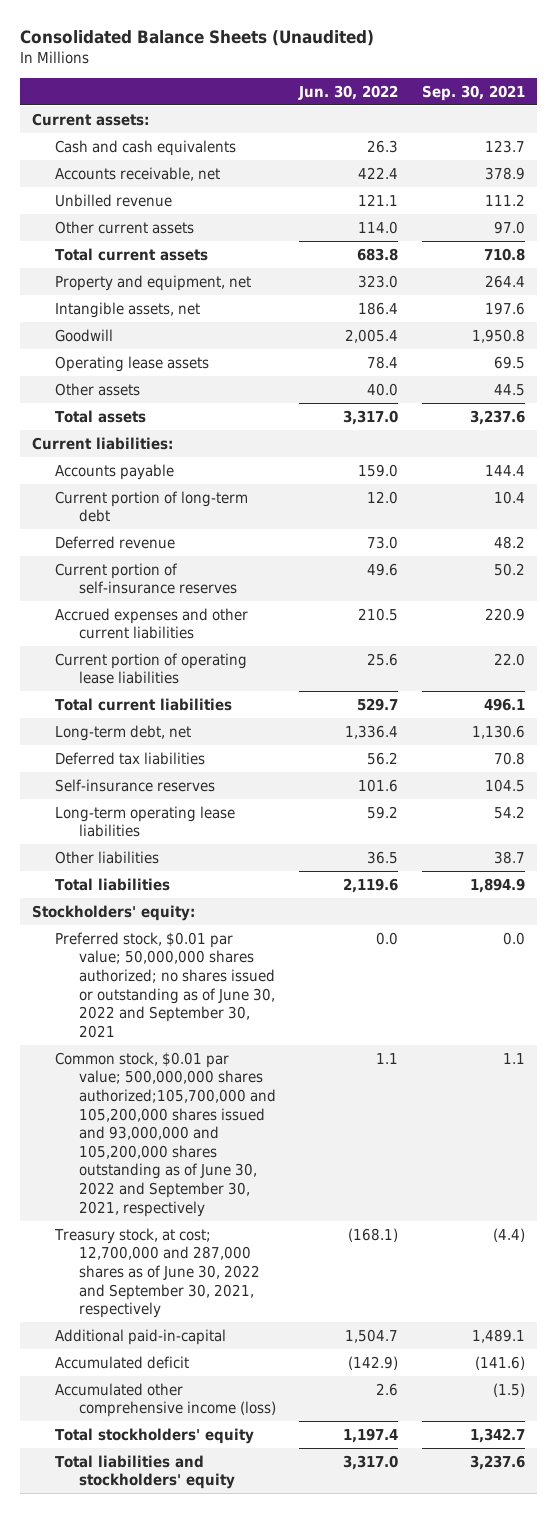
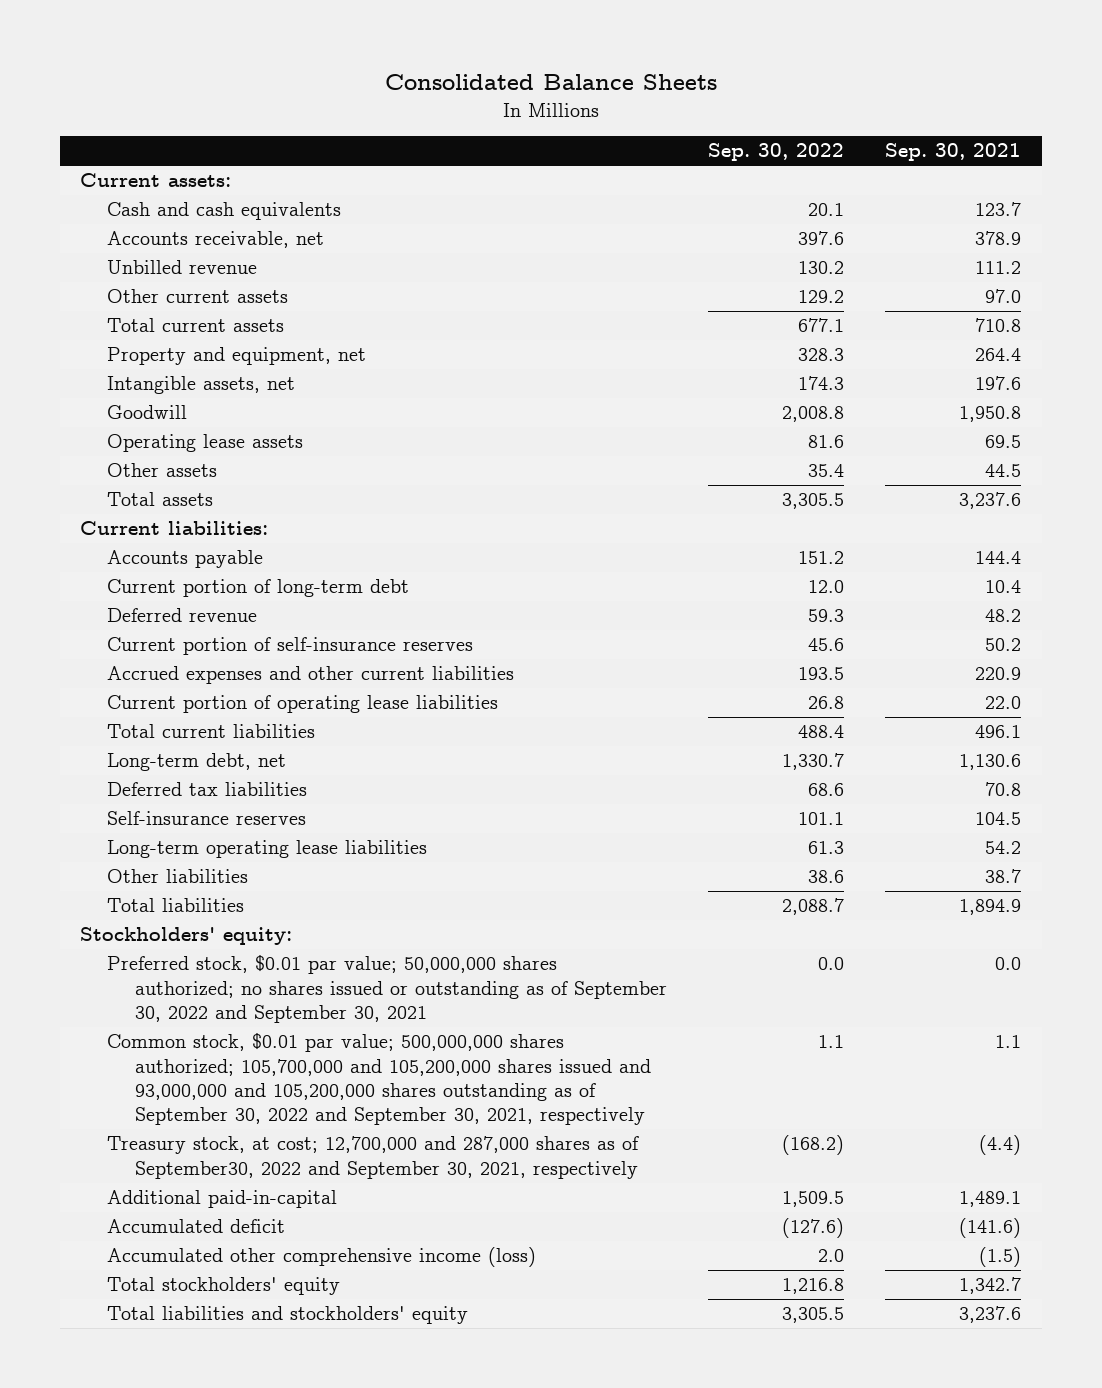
[19,30,374,47] Consolidated Balance Sheets (Unaudited) -> [384,74,717,91] Consolidated Balance Sheets
[298,84,399,100] Jun. 30, 2022 -> none
none -> [707,143,844,162] Sep. 30, 2022
[55,931,275,1038] Preferred stock, $0.01 par value; 50,000,000 shares authorized; no shares issued or outstanding as of June 30, 2022 and September 30, 2021 -> [107,955,667,1024] Preferred stock, $0.01 par value; 50,000,000 shares authorized; no shares issued or outstanding as of September 30, 2022 and September 30, 2021
[55,1051,276,1217] Common stock, $0.01 par value; 500,000,000 shares authorized;105,700,000 and 105,200,000 shares issued and 93,000,000 and 105,200,000 shares outstanding as of June 30, 2022 and September 30, 2021, respectively -> [107,1033,651,1126] Common stock, $0.01 par value; 500,000,000 shares authorized; 105,700,000 and 105,200,000 shares issued and 93,000,000 and 105,200,000 shares outstanding as of September 30, 2022 and September 30, 2021, respectively
[54,1227,260,1319] Treasury stock, at cost; 12,700,000 and 287,000 shares as of June 30, 2022 and September 30, 2021, respectively -> [107,1136,640,1179] Treasury stock, at cost; 12,700,000 and 287,000 shares as of September30, 2022 and September 30, 2021, respectively

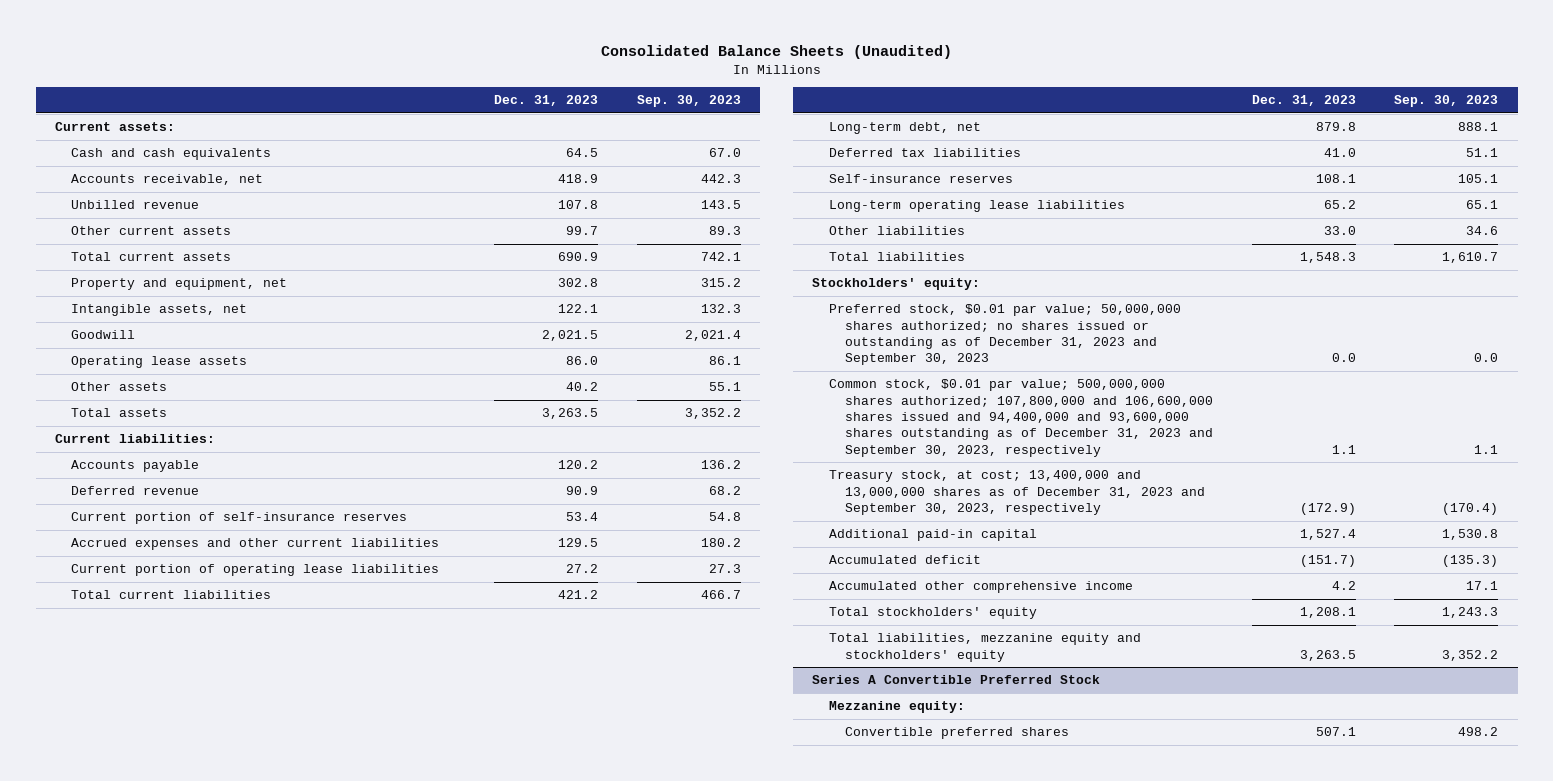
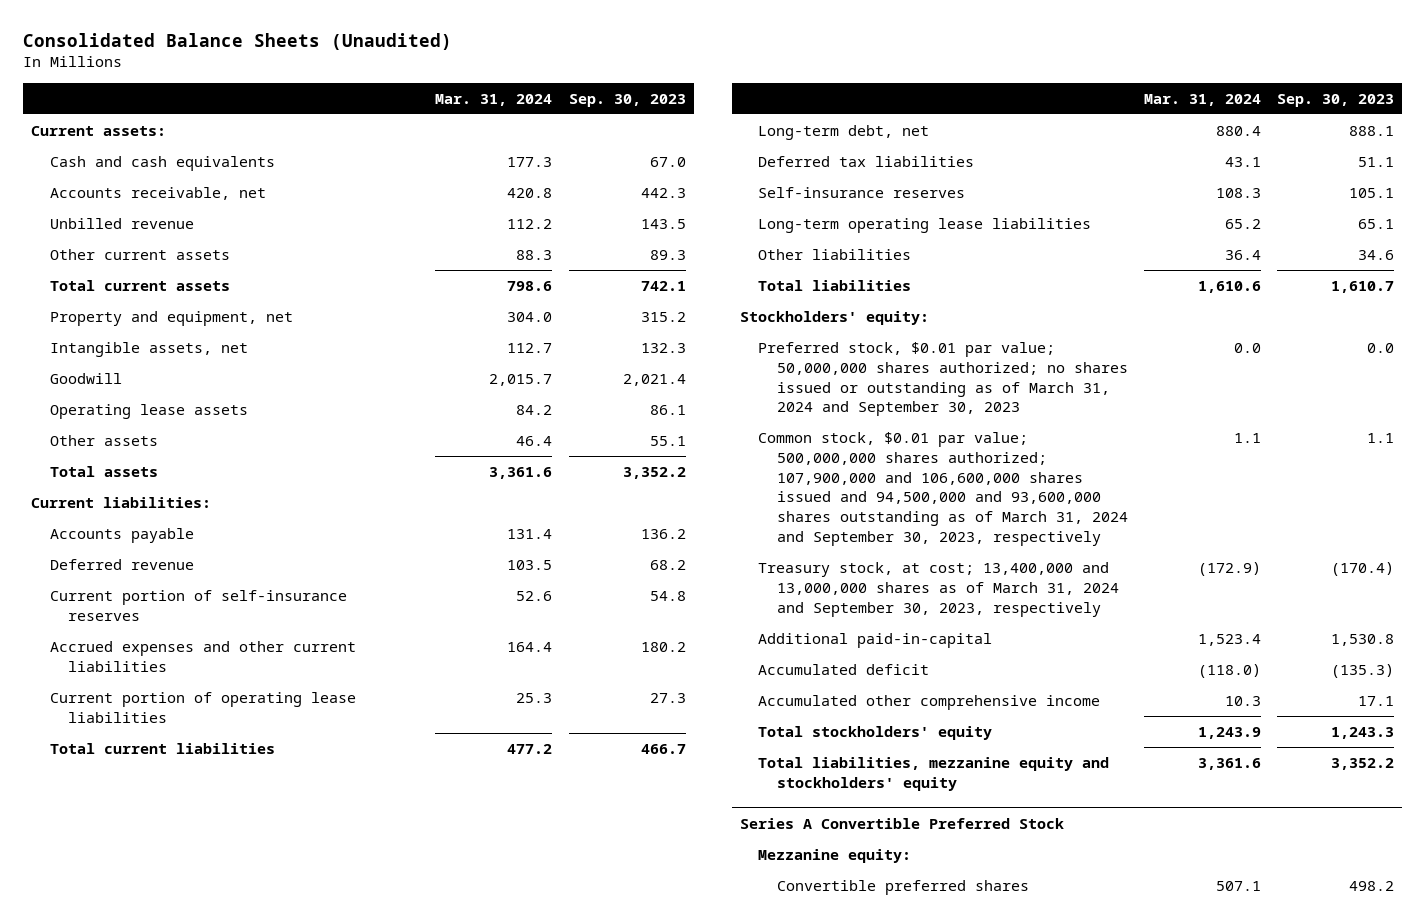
[494,95,599,107] Dec. 31, 2023 -> none
none -> [435,93,553,106] Mar. 31, 2024
[828,304,1181,366] Preferred stock, $0.01 par value; 50,000,000 shares authorized; no shares issued or outstanding as of December 31, 2023 and September 30, 2023 -> [758,342,1128,417] Preferred stock, $0.01 par value; 50,000,000 shares authorized; no shares issued or outstanding as of March 31, 2024 and September 30, 2023
[828,379,1214,457] Common stock, $0.01 par value; 500,000,000 shares authorized; 107,800,000 and 106,600,000 shares issued and 94,400,000 and 93,600,000 shares outstanding as of December 31, 2023 and September 30, 2023, respectively -> [758,432,1128,546] Common stock, $0.01 par value; 500,000,000 shares authorized; 107,900,000 and 106,600,000 shares issued and 94,500,000 and 93,600,000 shares outstanding as of March 31, 2024 and September 30, 2023, respectively
[828,470,1206,516] Treasury stock, at cost; 13,400,000 and 13,000,000 shares as of December 31, 2023 and September 30, 2023, respectively -> [758,562,1119,617] Treasury stock, at cost; 13,400,000 and 13,000,000 shares as of March 31, 2024 and September 30, 2023, respectively
[828,529,1037,542] Additional paid-in capital -> [758,633,993,649] Additional paid-in-capital

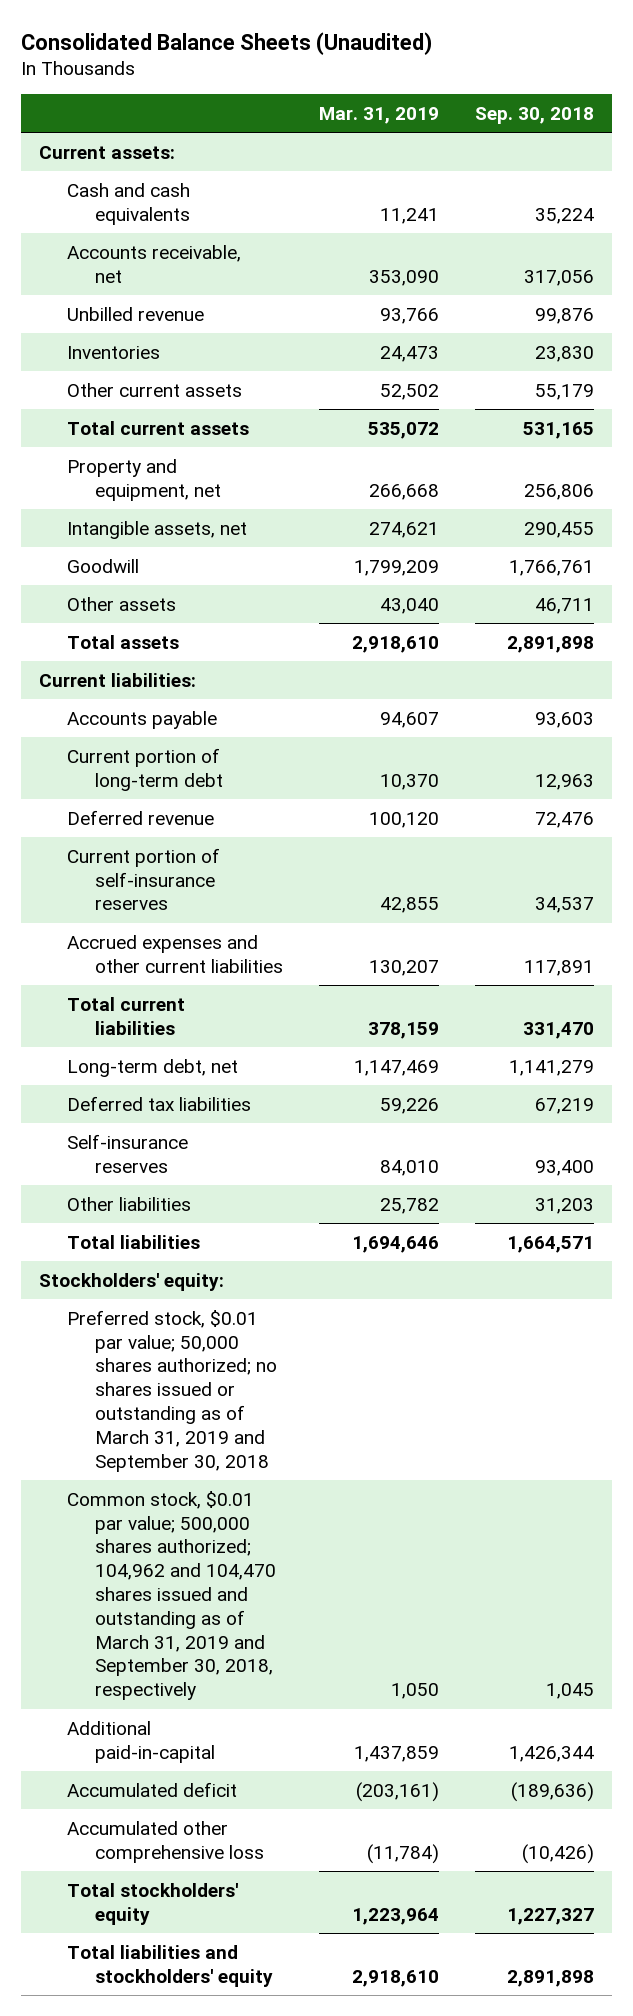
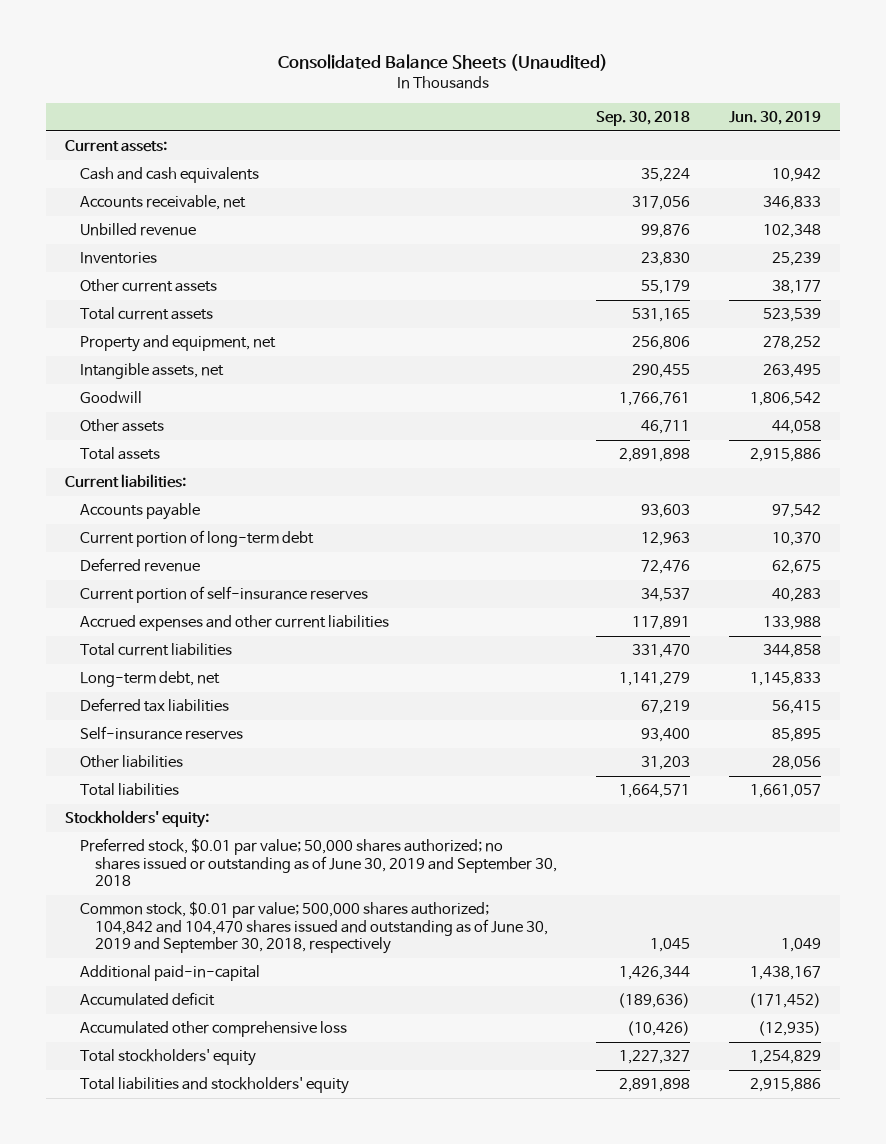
[318,106,439,124] Mar. 31, 2019 -> none
none -> [728,111,821,126] Jun. 30, 2019
[66,1309,277,1472] Preferred stock, $0.01 par value; 50,000 shares authorized; no shares issued or outstanding as of March 31, 2019 and September 30, 2018 -> [79,838,557,886] Preferred stock, $0.01 par value; 50,000 shares authorized; no shares issued or outstanding as of June 30, 2019 and September 30, 2018
[66,1490,276,1701] Common stock, $0.01 par value; 500,000 shares authorized; 104,962 and 104,470 shares issued and outstanding as of March 31, 2019 and September 30, 2018, respectively -> [79,901,548,954] Common stock, $0.01 par value; 500,000 shares authorized; 104,842 and 104,470 shares issued and outstanding as of June 30, 2019 and September 30, 2018, respectively

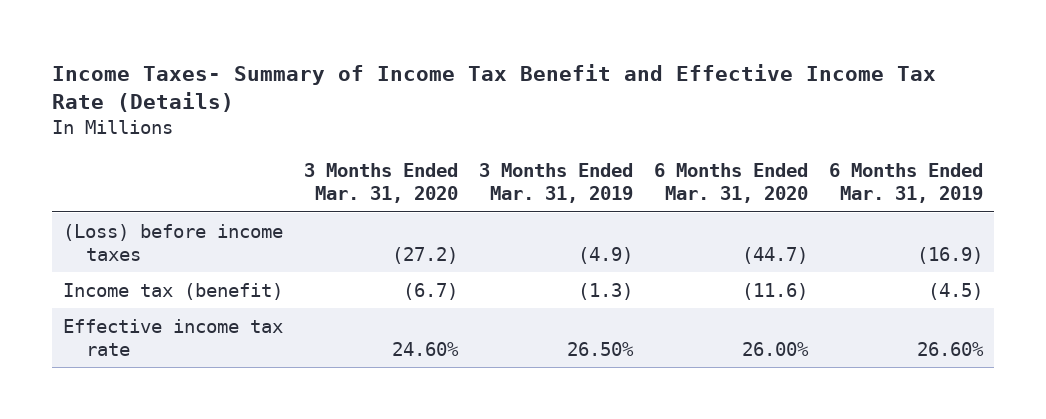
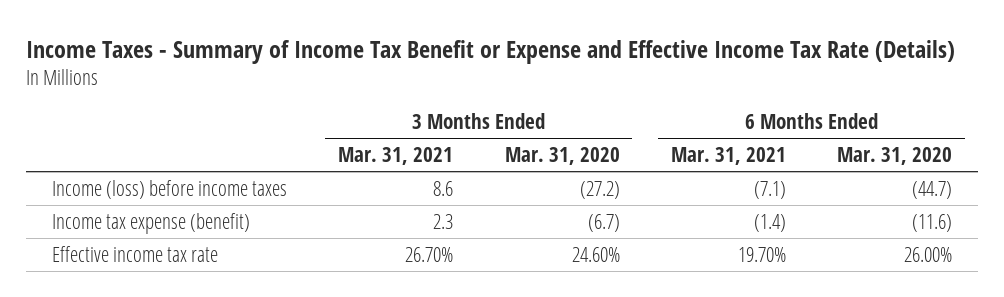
[52,63,937,113] Income Taxes- Summary of Income Tax Benefit and Effective Income Tax Rate (Details) -> [26,39,956,64] Income Taxes - Summary of Income Tax Benefit or Expense and Effective Income Tax Rate (Details)
[478,163,633,204] 3 Months Ended Mar. 31, 2019 -> none
[829,163,984,204] 6 Months Ended Mar. 31, 2019 -> none
none -> [338,146,454,165] Mar. 31, 2021
none -> [671,146,787,165] Mar. 31, 2021
[62,223,283,261] (Loss) before income taxes -> [51,179,287,199] Income (loss) before income taxes
[62,282,283,300] Income tax (benefit) -> [51,212,250,234] Income tax expense (benefit)

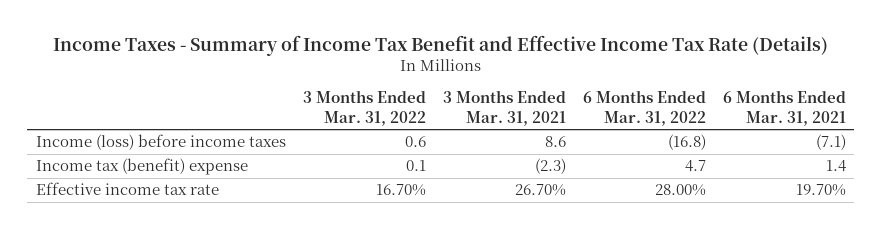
[26,39,956,64] Income Taxes - Summary of Income Tax Benefit or Expense and Effective Income Tax Rate (Details) -> [52,34,828,56] Income Taxes - Summary of Income Tax Benefit and Effective Income Tax Rate (Details)
[504,146,620,165] Mar. 31, 2020 -> none
[837,146,953,165] Mar. 31, 2020 -> none
none -> [302,90,426,126] 3 Months Ended Mar. 31, 2022
none -> [582,90,706,126] 6 Months Ended Mar. 31, 2022
[51,212,250,234] Income tax expense (benefit) -> [35,158,248,176] Income tax (benefit) expense
[433,213,454,229] 2.3 -> [534,158,566,175] (2.3)
[754,213,787,232] (1.4) -> [825,160,846,173] 1.4

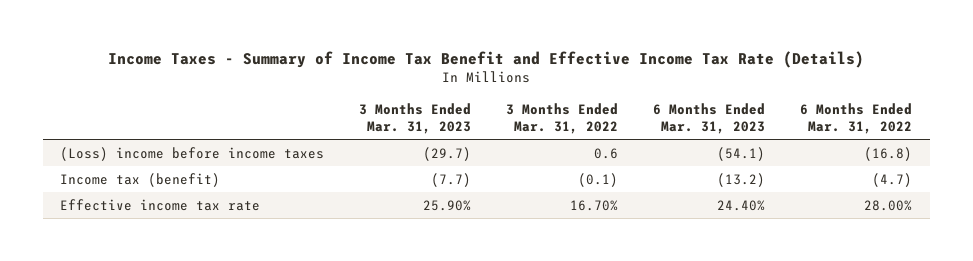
[442,90,566,126] 3 Months Ended Mar. 31, 2021 -> none
[722,90,846,126] 6 Months Ended Mar. 31, 2021 -> none
none -> [359,102,472,135] 3 Months Ended Mar. 31, 2023
none -> [653,102,766,135] 6 Months Ended Mar. 31, 2023
[35,134,286,151] Income (loss) before income taxes -> [60,146,325,161] (Loss) income before income taxes
[35,158,248,176] Income tax (benefit) expense -> [60,172,221,187] Income tax (benefit)
[405,160,426,172] 0.1 -> [578,172,619,187] (0.1)
[684,160,706,173] 4.7 -> [872,172,913,187] (4.7)

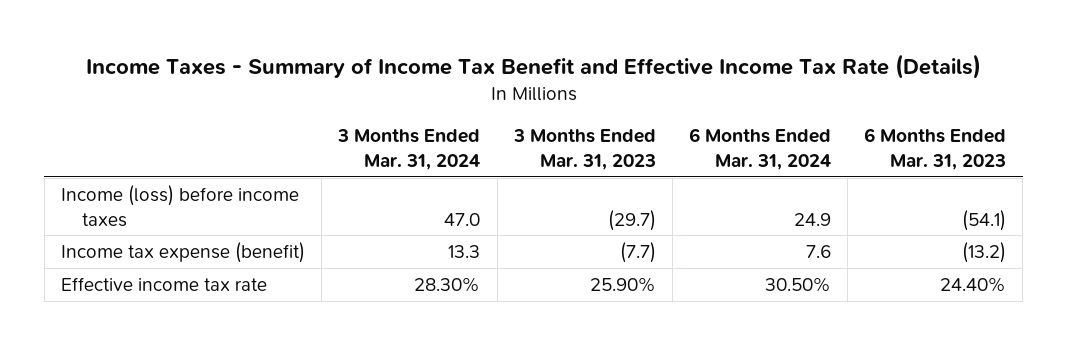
[506,102,619,135] 3 Months Ended Mar. 31, 2022 -> none
[800,102,913,135] 6 Months Ended Mar. 31, 2022 -> none
none -> [337,129,481,171] 3 Months Ended Mar. 31, 2024
none -> [688,128,831,171] 6 Months Ended Mar. 31, 2024
[60,146,325,161] (Loss) income before income taxes -> [61,184,300,227] Income (loss) before income taxes
[60,172,221,187] Income tax (benefit) -> [61,241,306,263] Income tax expense (benefit)

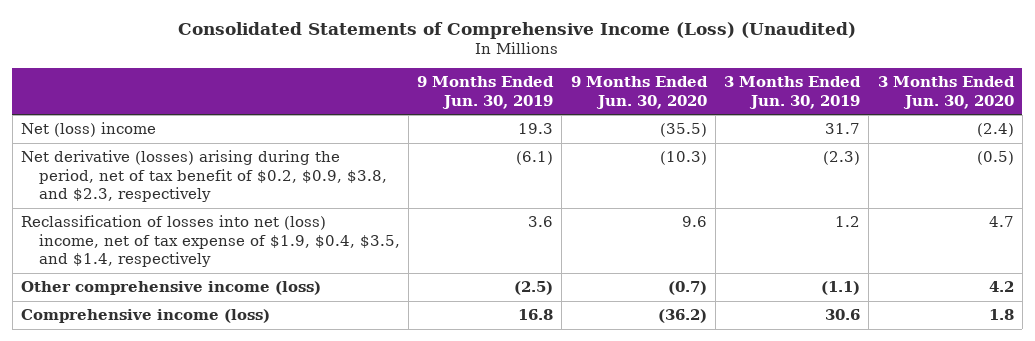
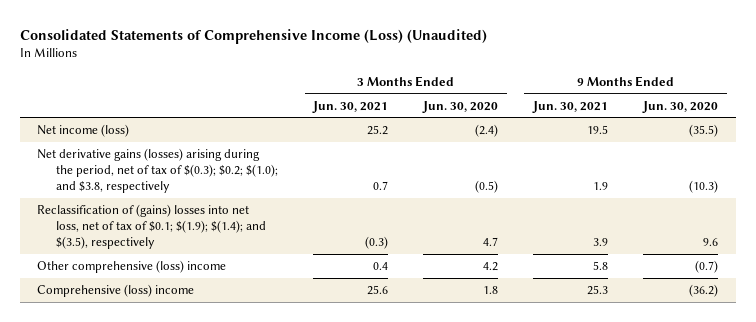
[417,76,555,109] 9 Months Ended Jun. 30, 2019 -> none
[724,76,862,109] 3 Months Ended Jun. 30, 2019 -> none
none -> [312,100,389,113] Jun. 30, 2021
none -> [532,100,609,113] Jun. 30, 2021
[21,121,157,137] Net (loss) income -> [37,123,130,137] Net income (loss)
[21,149,387,203] Net derivative (losses) arising during the period, net of tax benefit of $0.2, $0.9, $3.8, and $2.3, respectively -> [37,147,279,194] Net derivative gains (losses) arising during the period, net of tax of $(0.3); $0.2; $(1.0); and $3.8, respectively
[21,214,400,268] Reclassification of losses into net (loss) income, net of tax expense of $1.9, $0.4, $3.5, and $1.4, respectively -> [37,203,267,250] Reclassification of (gains) losses into net loss, net of tax of $0.1; $(1.9); $(1.4); and $(3.5), respectively
[21,280,322,295] Other comprehensive income (loss) -> [37,259,227,273] Other comprehensive (loss) income
[21,308,271,323] Comprehensive income (loss) -> [37,283,195,297] Comprehensive (loss) income

